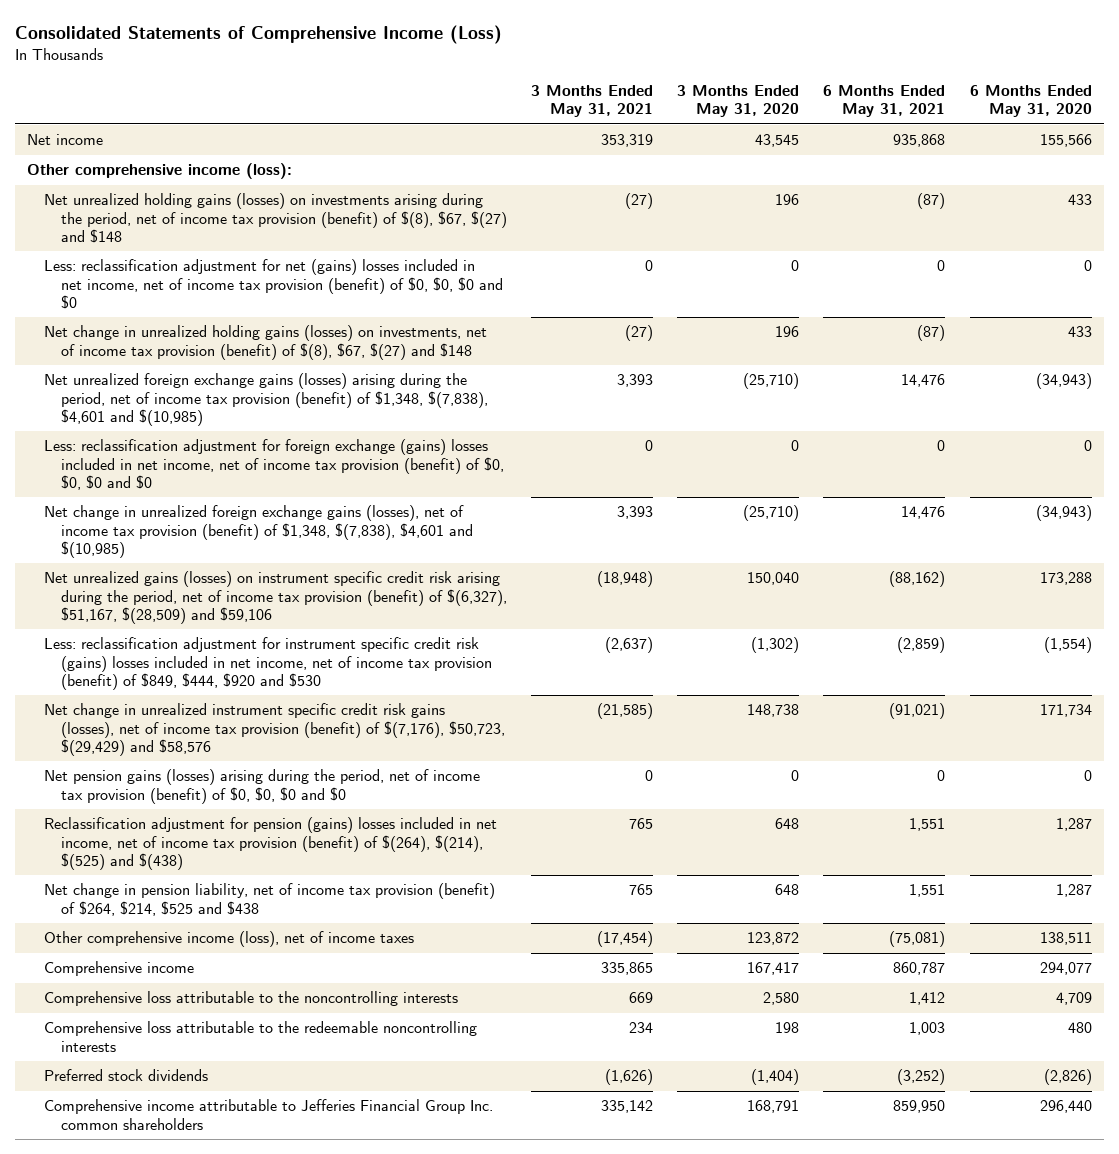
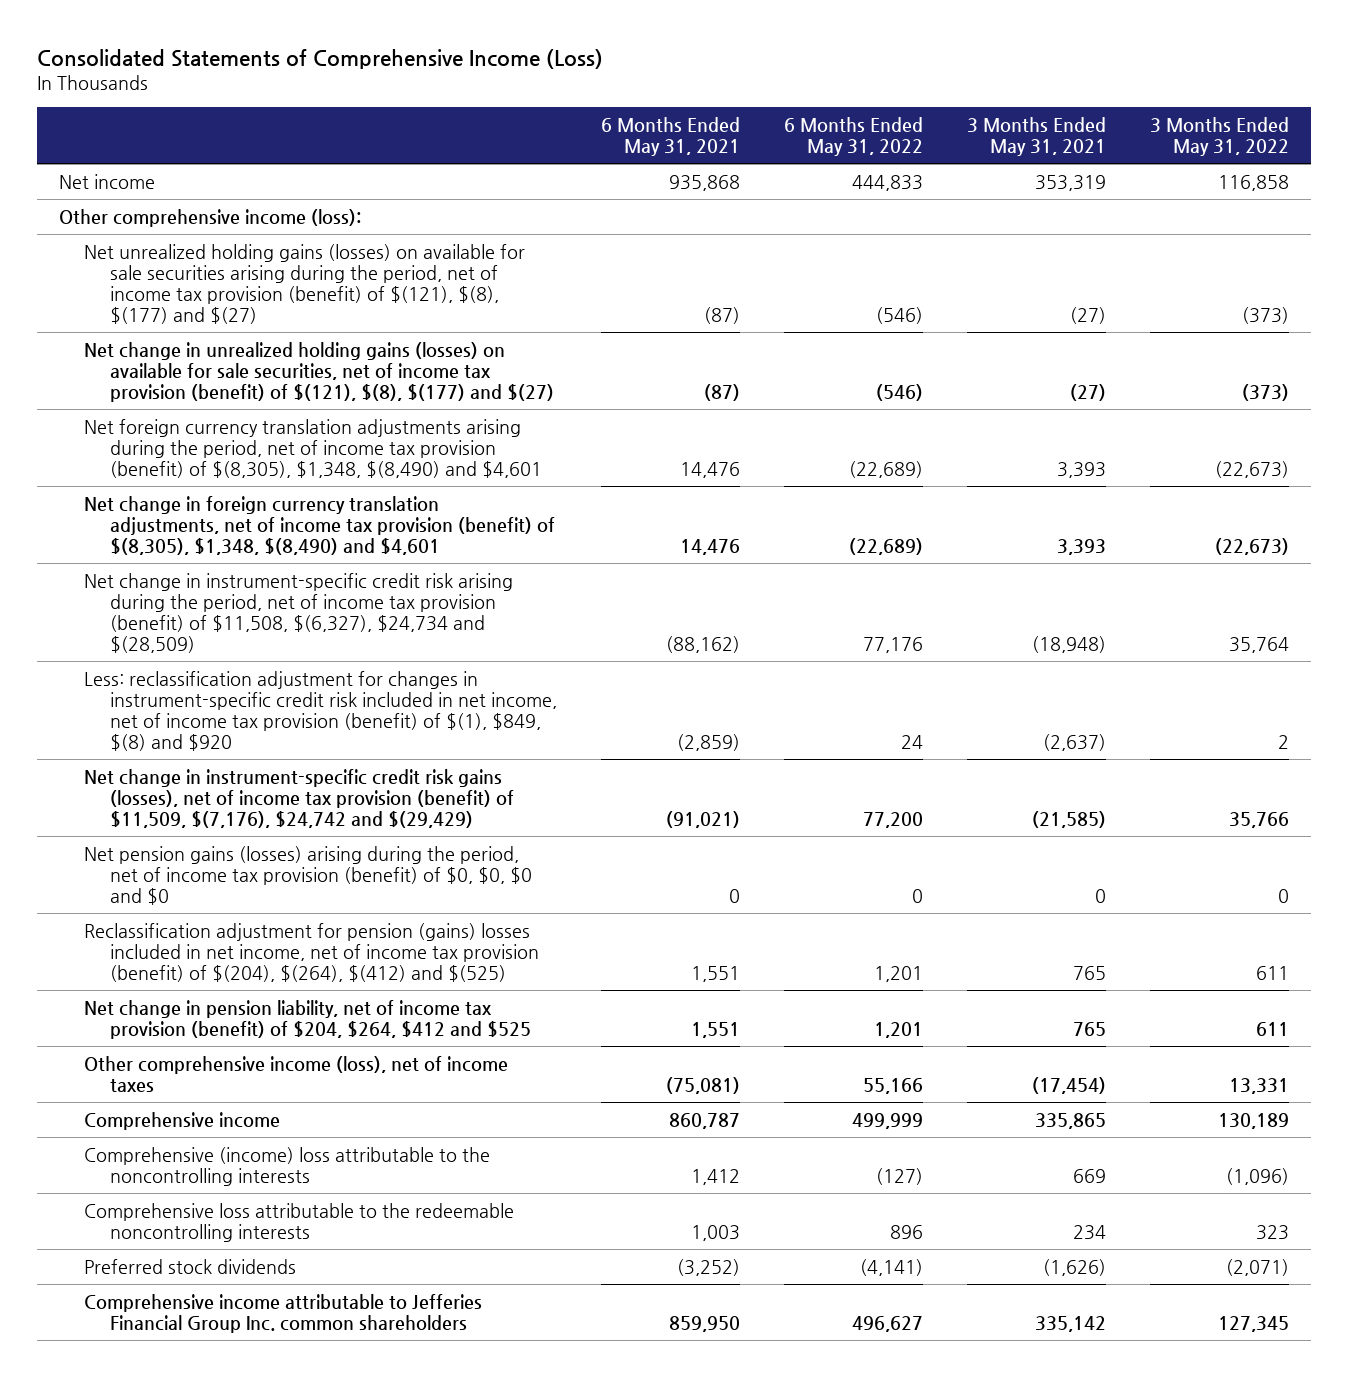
[677,84,800,118] 3 Months Ended May 31, 2020 -> none
[969,84,1092,118] 6 Months Ended May 31, 2020 -> none
none -> [783,116,923,156] 6 Months Ended May 31, 2022
none -> [1149,116,1289,156] 3 Months Ended May 31, 2022
[43,259,503,309] Less: reclassification adjustment for net (gains) losses included in net income, net of income tax provision (benefit) of $0, $0, $0 and $0 -> none
[43,439,504,490] Less: reclassification adjustment for foreign exchange (gains) losses included in net income, net of income tax provision (benefit) of $0, $0, $0 and $0 -> none
[43,193,507,243] Net unrealized holding gains (losses) on investments arising during the period, net of income tax provision (benefit) of $(8), $67, $(27) and $148 -> [84,243,526,325] Net unrealized holding gains (losses) on available for sale securities arising during the period, net of income tax provision (benefit) of $(121), $(8), $(177) and $(27)
[43,325,487,360] Net change in unrealized holding gains (losses) on investments, net of income tax provision (benefit) of $(8), $67, $(27) and $148 -> [84,341,555,403] Net change in unrealized holding gains (losses) on available for sale securities, net of income tax provision (benefit) of $(121), $(8), $(177) and $(27)
[43,373,488,426] Net unrealized foreign exchange gains (losses) arising during the period, net of income tax provision (benefit) of $1,348, $(7,838), $4,601 and $(10,985) -> [84,418,543,479] Net foreign currency translation adjustments arising during the period, net of income tax provision (benefit) of $(8,305), $1,348, $(8,490) and $4,601
[43,505,473,558] Net change in unrealized foreign exchange gains (losses), net of income tax provision (benefit) of $1,348, $(7,838), $4,601 and $(10,985) -> [84,495,556,556] Net change in foreign currency translation adjustments, net of income tax provision (benefit) of $(8,305), $1,348, $(8,490) and $4,601
[43,571,507,624] Net unrealized gains (losses) on instrument specific credit risk arising during the period, net of income tax provision (benefit) of $(6,327), $51,167, $(28,509) and $59,106 -> [84,572,514,654] Net change in instrument-specific credit risk arising during the period, net of income tax provision (benefit) of $11,508, $(6,327), $24,734 and $(28,509)
[43,637,492,690] Less: reclassification adjustment for instrument specific credit risk (gains) losses included in net income, net of income tax provision (benefit) of $849, $444, $920 and $530 -> [84,670,558,752] Less: reclassification adjustment for changes in instrument-specific credit risk included in net income, net of income tax provision (benefit) of $(1), $849, $(8) and $920
[43,703,505,756] Net change in unrealized instrument specific credit risk gains (losses), net of income tax provision (benefit) of $(7,176), $50,723, $(29,429) and $58,576 -> [84,768,515,829] Net change in instrument-specific credit risk gains (losses), net of income tax provision (benefit) of $11,509, $(7,176), $24,742 and $(29,429)
[43,817,497,870] Reclassification adjustment for pension (gains) losses included in net income, net of income tax provision (benefit) of $(264), $(214), $(525) and $(438) -> [84,922,540,983] Reclassification adjustment for pension (gains) losses included in net income, net of income tax provision (benefit) of $(204), $(264), $(412) and $(525)
[43,883,495,916] Net change in pension liability, net of income tax provision (benefit) of $264, $214, $525 and $438 -> [84,999,532,1039] Net change in pension liability, net of income tax provision (benefit) of $204, $264, $412 and $525
[43,991,458,1007] Comprehensive loss attributable to the noncontrolling interests -> [84,1146,491,1186] Comprehensive (income) loss attributable to the noncontrolling interests

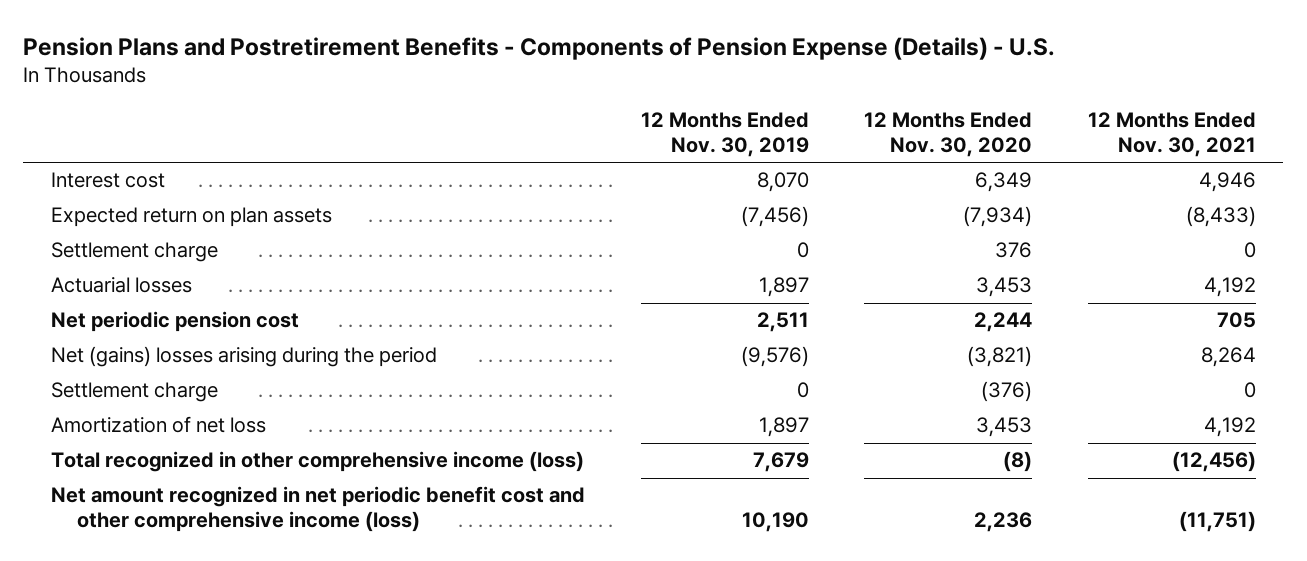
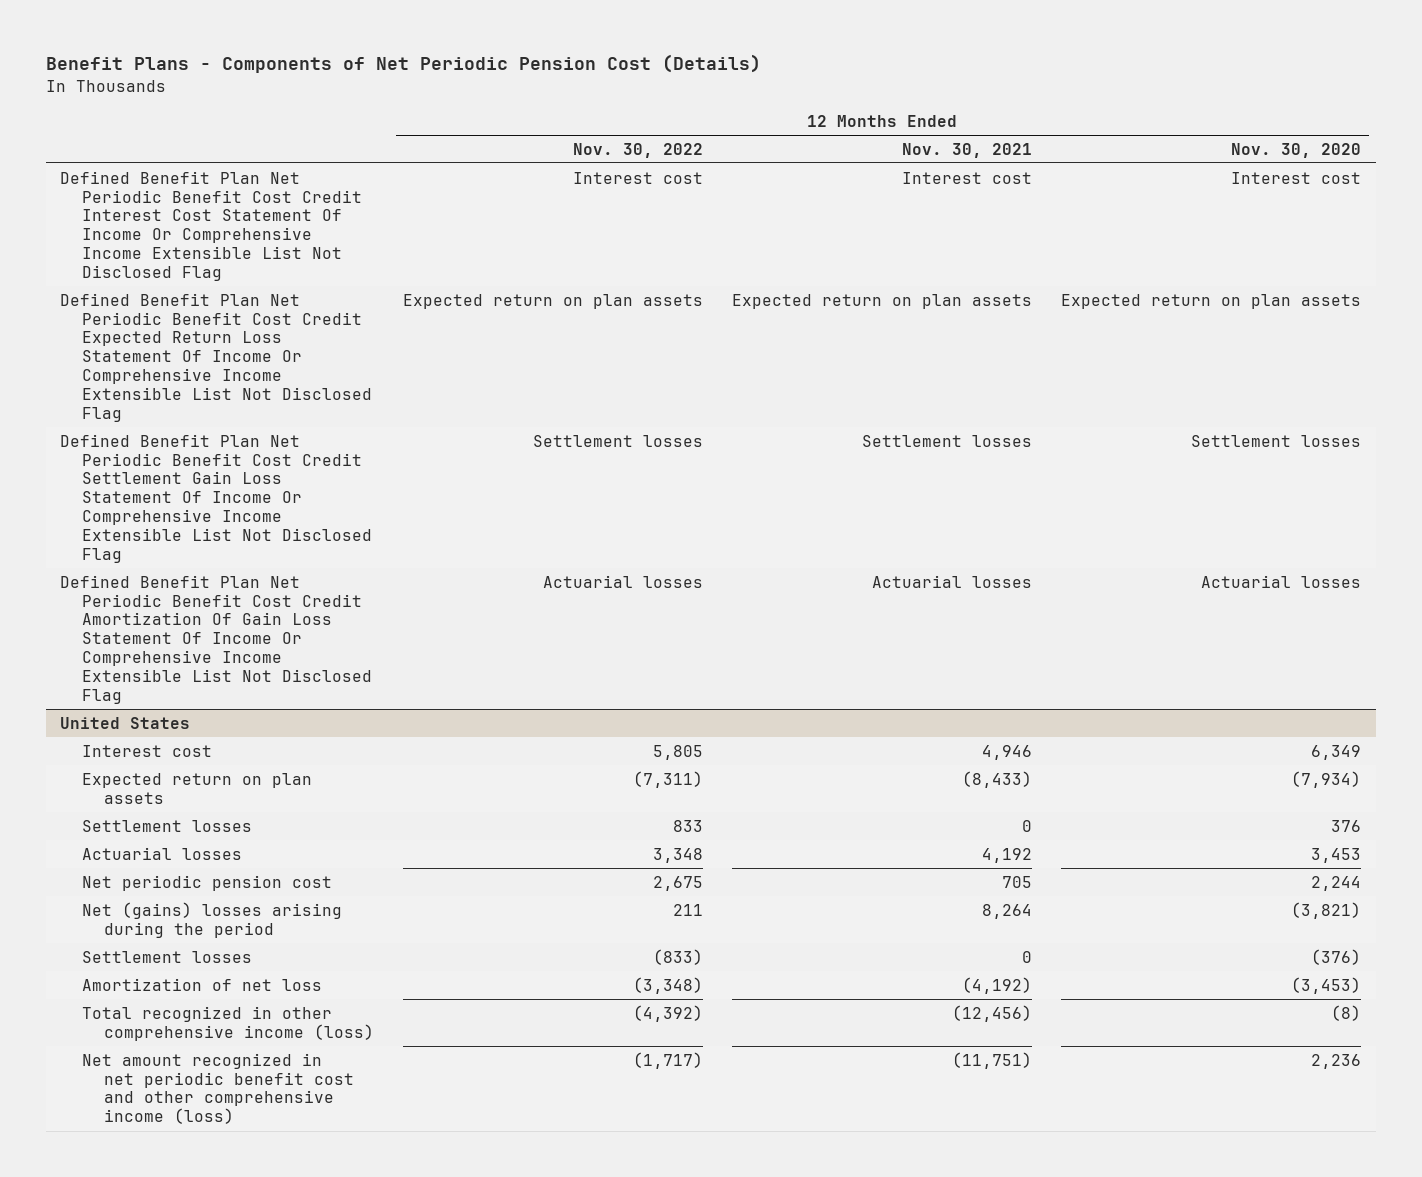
[23,36,1056,60] Pension Plans and Postretirement Benefits - Components of Pension Expense (Details) - U.S. -> [45,54,761,74] Benefit Plans - Components of Net Periodic Pension Cost (Details)
[640,112,809,158] 12 Months Ended Nov. 30, 2019 -> none
none -> [573,142,704,158] Nov. 30, 2022
none -> [60,170,363,282] Defined Benefit Plan Net Periodic Benefit Cost Credit Interest Cost Statement Of Income Or Comprehensive Income Extensible List Not Disclosed Flag
none -> [60,292,373,423] Defined Benefit Plan Net Periodic Benefit Cost Credit Expected Return Loss Statement Of Income Or Comprehensive Income Extensible List Not Disclosed Flag
none -> [60,433,373,564] Defined Benefit Plan Net Periodic Benefit Cost Credit Settlement Gain Loss Statement Of Income Or Comprehensive Income Extensible List Not Disclosed Flag
none -> [60,574,373,705] Defined Benefit Plan Net Periodic Benefit Cost Credit Amortization Of Gain Loss Statement Of Income Or Comprehensive Income Extensible List Not Disclosed Flag
none -> [60,716,191,729] United States
[51,242,219,263] Settlement charge -> [82,819,253,832] Settlement losses
[51,382,219,403] Settlement charge -> [82,950,253,963] Settlement losses
[976,417,1033,438] 3,453 -> [1291,976,1362,994] (3,453)
[1203,417,1256,438] 4,192 -> [962,976,1033,994] (4,192)

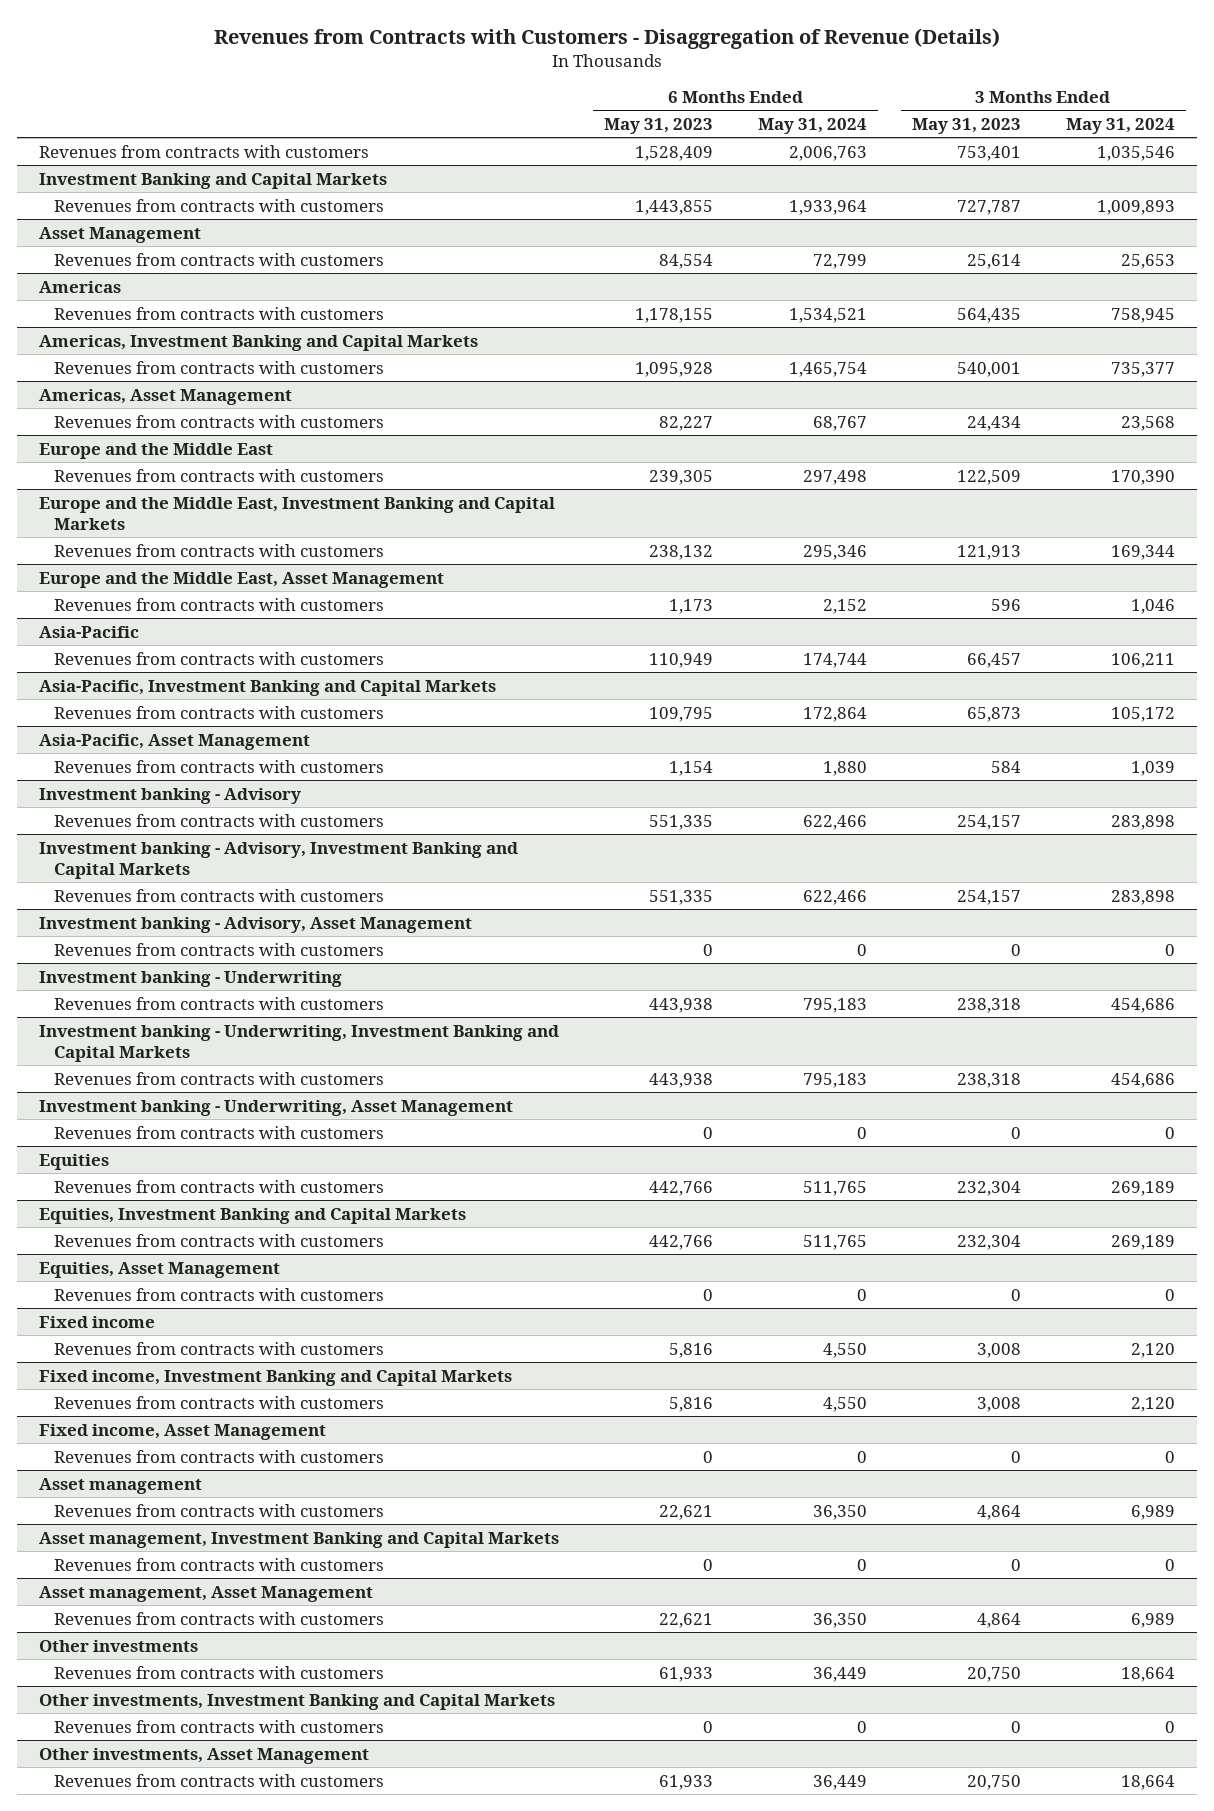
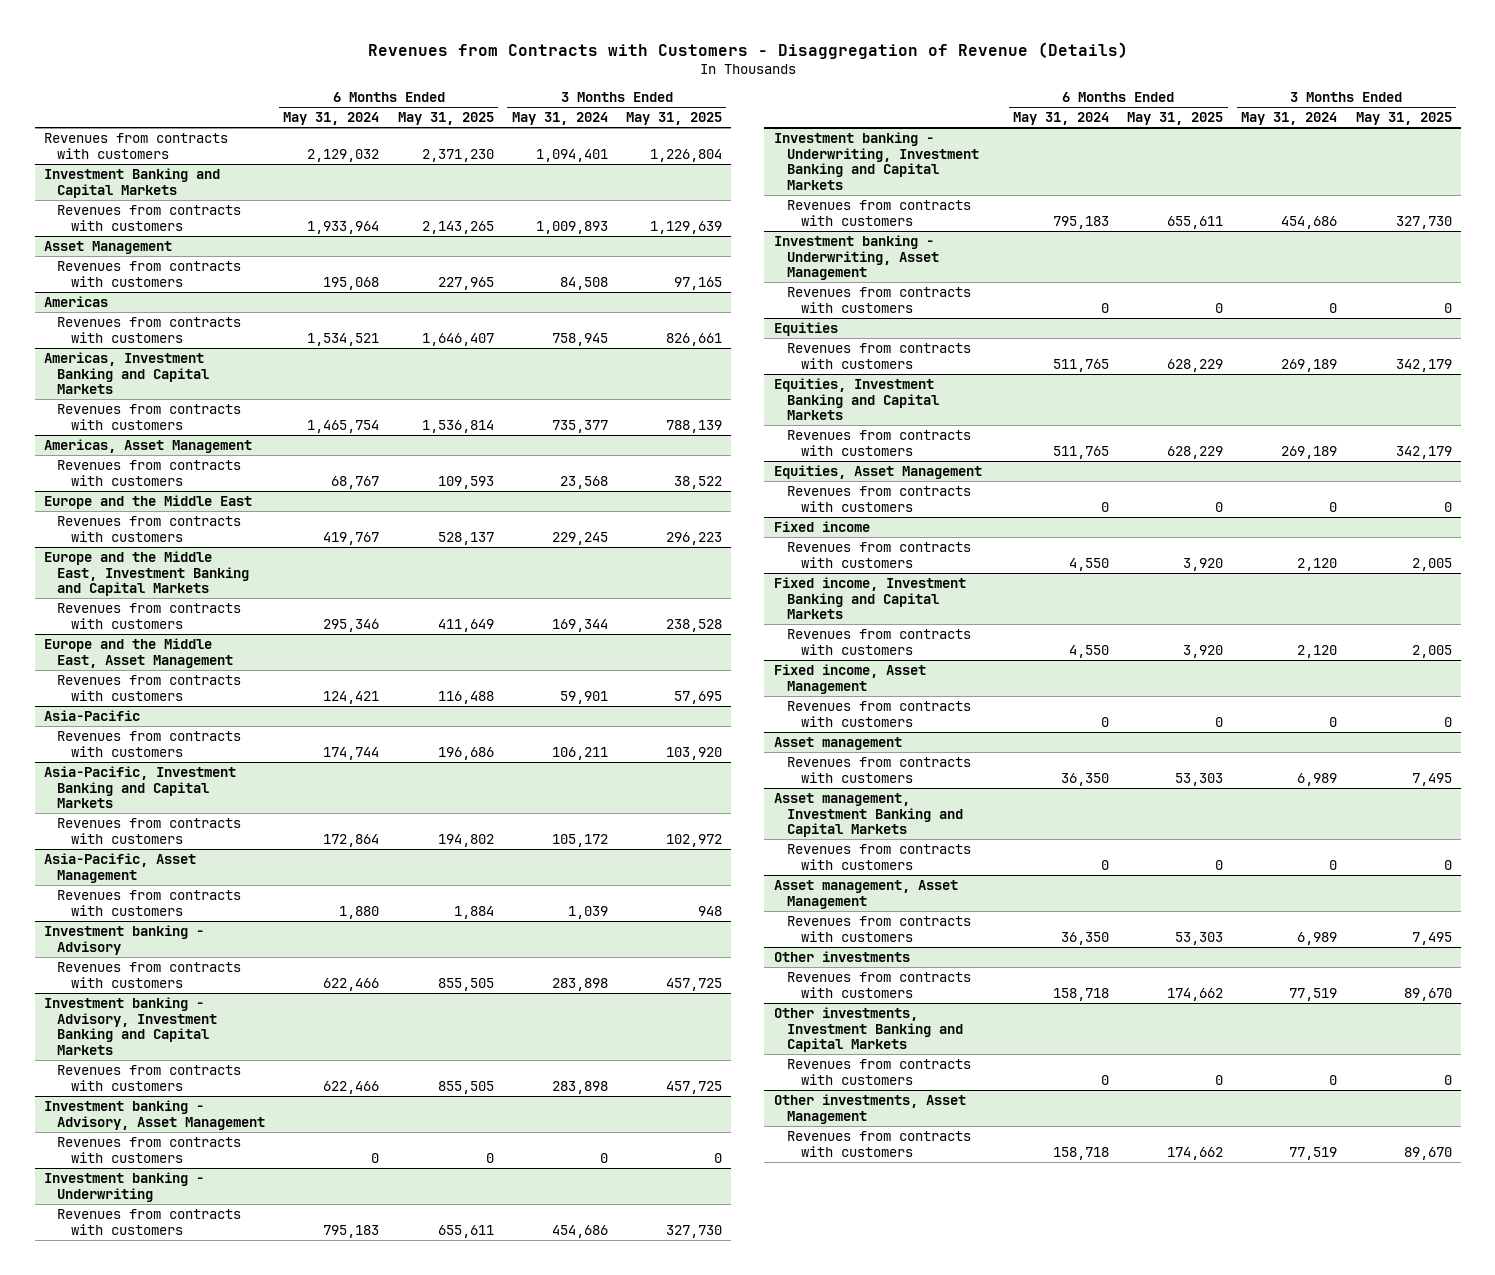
[604,118,714,135] May 31, 2023 -> none
[911,118,1021,135] May 31, 2023 -> none
none -> [397,112,494,126] May 31, 2025
none -> [625,112,722,126] May 31, 2025
[788,145,867,161] 2,006,763 -> [307,148,380,162] 2,129,032
[1096,145,1175,161] 1,035,546 -> [535,148,608,162] 1,094,401
[812,253,867,269] 72,799 -> [323,276,380,290] 195,068
[1120,253,1175,269] 25,653 -> [559,276,608,290] 84,508
[802,469,867,485] 297,498 -> [323,531,380,545] 419,767
[1110,469,1175,485] 170,390 -> [551,531,608,545] 229,245
[822,598,867,614] 2,152 -> [323,690,380,704] 124,421
[1130,598,1175,614] 1,046 -> [559,690,608,704] 59,901
[812,1666,867,1682] 36,449 -> [1053,987,1110,1001] 158,718
[1120,1666,1175,1682] 18,664 -> [1289,987,1338,1001] 77,519
[812,1774,867,1790] 36,449 -> [1053,1146,1110,1160] 158,718
[1120,1774,1175,1790] 18,664 -> [1289,1146,1338,1160] 77,519

